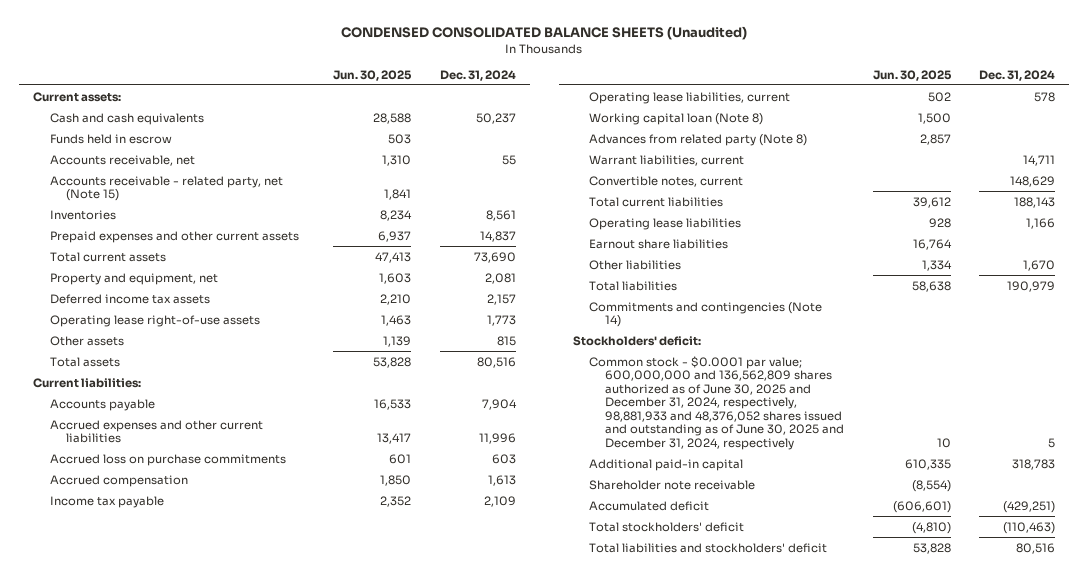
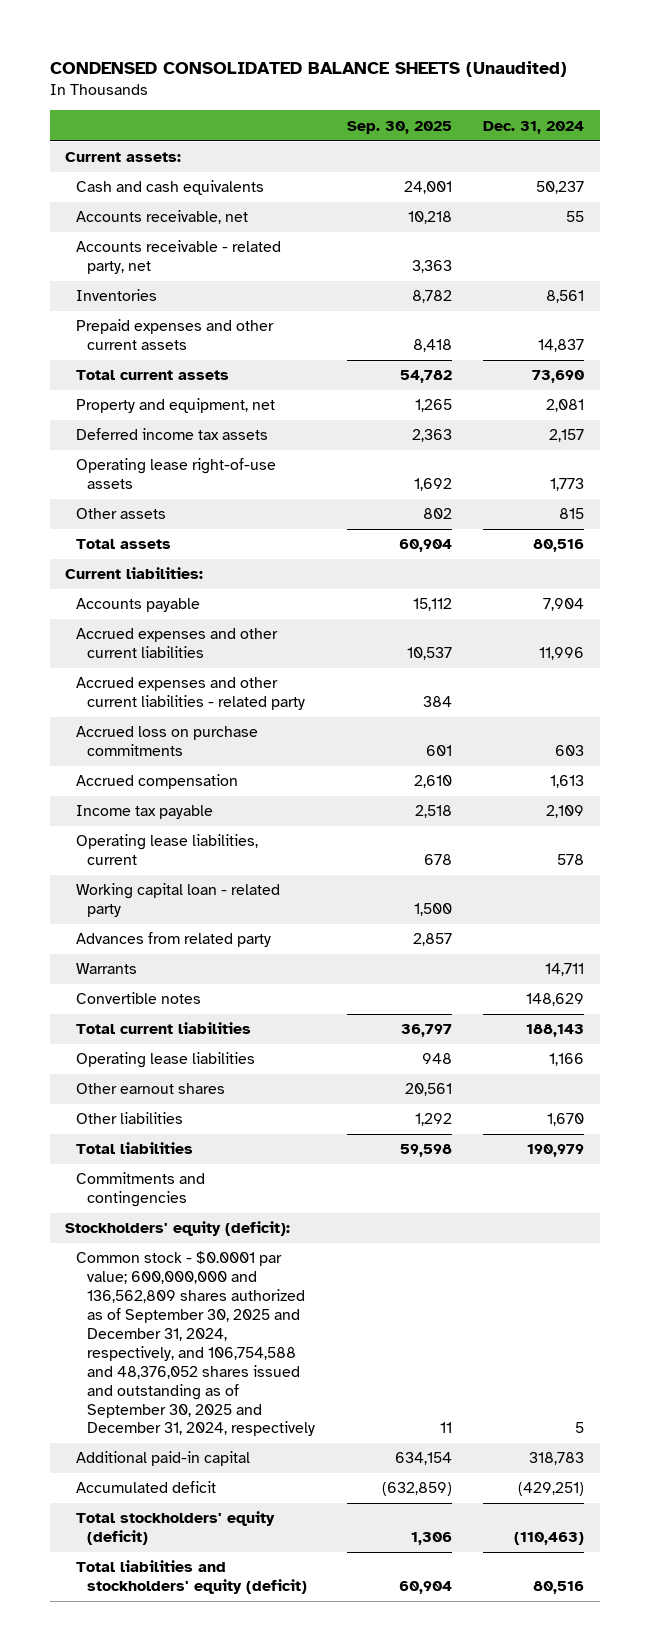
[333,69,413,81] Jun. 30, 2025 -> none
none -> [346,120,452,134] Sep. 30, 2025
[49,133,172,144] Funds held in escrow -> none
[49,175,283,202] Accounts receivable - related party, net (Note 15) -> [76,240,282,275] Accounts receivable - related party, net
none -> [76,677,306,711] Accrued expenses and other current liabilities - related party
[589,112,764,125] Working capital loan (Note 8) -> [76,883,281,918] Working capital loan - related party
[589,133,808,146] Advances from related party (Note 8) -> [76,932,272,948] Advances from related party
[589,154,745,166] Warrant liabilities, current -> [76,963,138,975] Warrants
[589,175,744,187] Convertible notes, current -> [76,992,202,1005] Convertible notes
[589,238,729,249] Earnout share liabilities -> none
none -> [76,1083,226,1095] Other earnout shares
[589,301,823,328] Commitments and contingencies (Note 14) -> [76,1172,206,1208] Commitments and contingencies
[572,335,701,346] Stockholders' deficit: -> [65,1221,291,1237] Stockholders' equity (deficit):
[589,355,845,450] Common stock - $0.0001 par value; 600,000,000 and 136,562,809 shares authorized as of June 30, 2025 and December 31, 2024, respectively, 98,881,933 and 48,376,052 shares issued and outstanding as of June 30, 2025 and December 31, 2024, respectively -> [76,1251,316,1437] Common stock - $0.0001 par value; 600,000,000 and 136,562,809 shares authorized as of September 30, 2025 and December 31, 2024, respectively, and 106,754,588 and 48,376,052 shares issued and outstanding as of September 30, 2025 and December 31, 2024, respectively
[589,479,756,490] Shareholder note receivable -> none
[589,521,745,532] Total stockholders' deficit -> [76,1511,276,1546] Total stockholders' equity (deficit)
[589,542,828,553] Total liabilities and stockholders' deficit -> [76,1560,308,1595] Total liabilities and stockholders' equity (deficit)

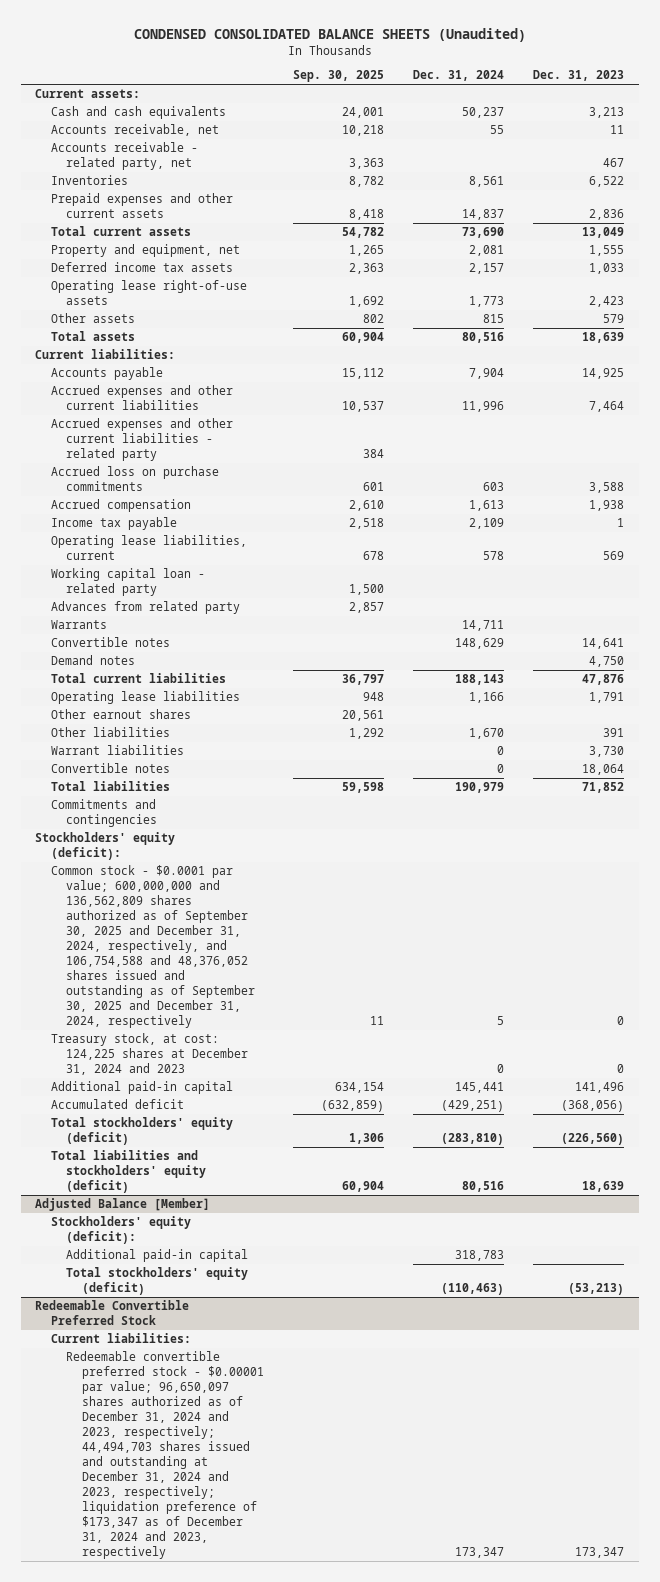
none -> [533,70,625,82] Dec. 31, 2023
none -> [50,655,135,666] Demand notes
none -> [50,745,184,756] Warrant liabilities
none -> [50,763,170,774] Convertible notes
none -> [50,1033,249,1076] Treasury stock, at cost: 124,225 shares at December 31, 2024 and 2023
[528,1452,584,1466] 318,783 -> [455,1082,505,1094] 145,441
[513,1532,584,1546] (110,463) -> [441,1133,505,1146] (283,810)
none -> [35,1198,211,1212] Adjusted Balance [Member]
none -> [50,1216,191,1245] Stockholders' equity (deficit):
none -> [66,1249,249,1263] Additional paid-in capital
none -> [66,1267,249,1296] Total stockholders' equity (deficit)
none -> [35,1300,190,1326] Redeemable Convertible Preferred Stock
none -> [50,1333,191,1344] Current liabilities:
none -> [66,1351,264,1560] Redeemable convertible preferred stock - $0.00001 par value; 96,650,097 shares authorized as of December 31, 2024 and 2023, respectively; 44,494,703 shares issued and outstanding at December 31, 2024 and 2023, respectively; liquidation preference of $173,347 as of December 31, 2024 and 2023, respectively

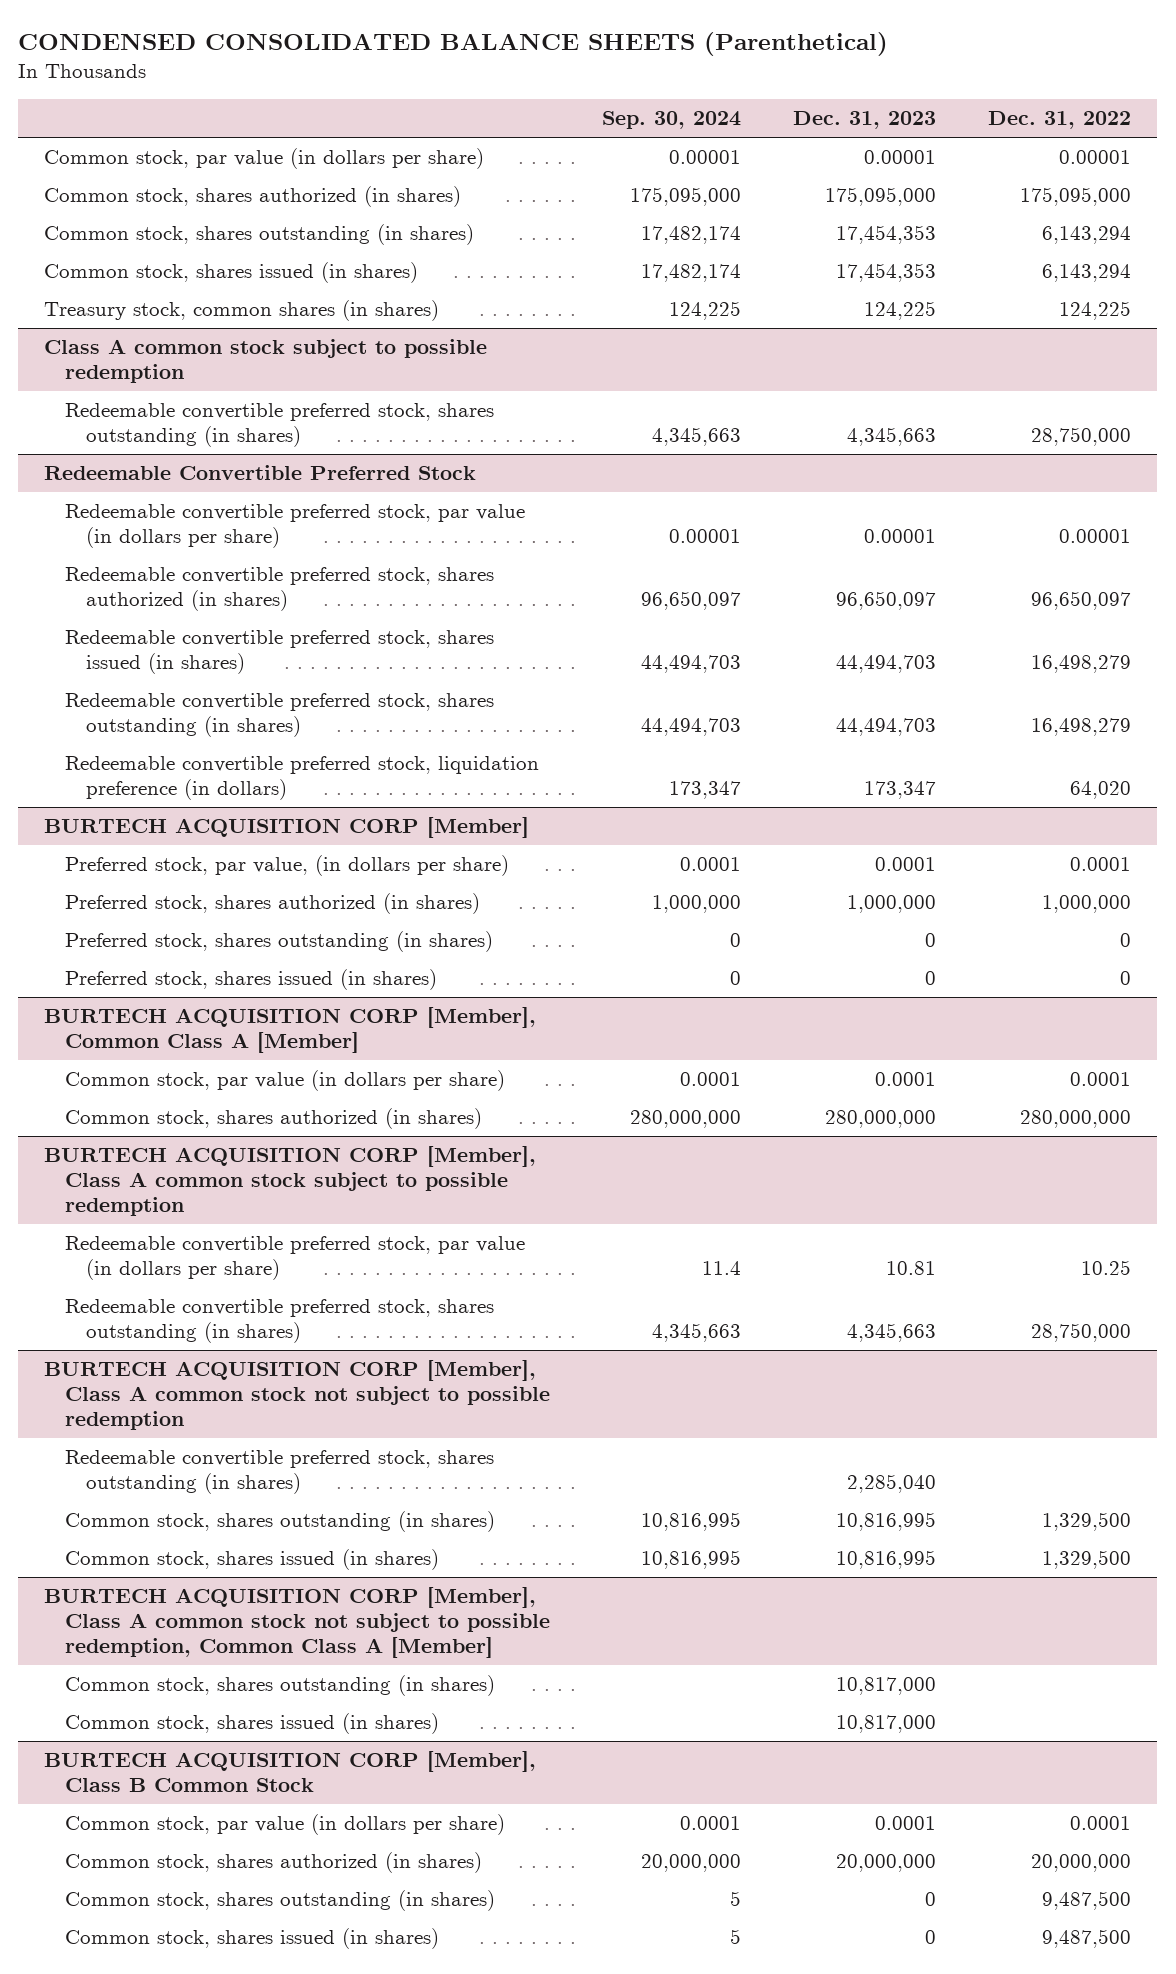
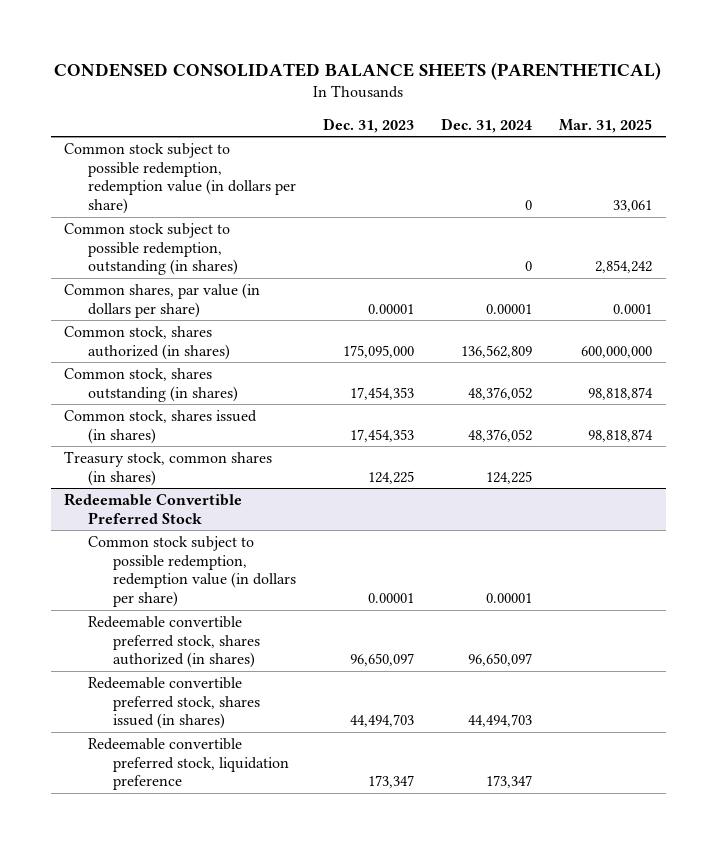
[18,32,889,57] CONDENSED CONSOLIDATED BALANCE SHEETS (Parenthetical) -> [54,61,662,80] CONDENSED CONSOLIDATED BALANCE SHEETS (PARENTHETICAL)
[602,111,742,130] Sep. 30, 2024 -> none
[988,111,1132,130] Dec. 31, 2022 -> none
none -> [441,117,533,133] Dec. 31, 2024
none -> [559,118,653,133] Mar. 31, 2025
none -> [64,142,297,215] Common stock subject to possible redemption, redemption value (in dollars per share)
none -> [64,222,239,276] Common stock subject to possible redemption, outstanding (in shares)
[44,148,485,170] Common stock, par value (in dollars per share) -> [64,282,261,318] Common shares, par value (in dollars per share)
[44,339,488,384] Class A common stock subject to possible redemption -> none
[65,403,495,448] Redeemable convertible preferred stock, shares outstanding (in shares) -> none
[65,504,526,549] Redeemable convertible preferred stock, par value (in dollars per share) -> [88,535,296,608] Common stock subject to possible redemption, redemption value (in dollars per share)
[65,693,495,738] Redeemable convertible preferred stock, shares outstanding (in shares) -> none
[44,817,530,839] BURTECH ACQUISITION CORP [Member] -> none
[65,855,510,877] Preferred stock, par value, (in dollars per share) -> none
[65,893,481,915] Preferred stock, shares authorized (in shares) -> none
[65,931,494,953] Preferred stock, shares outstanding (in shares) -> none
[65,969,438,991] Preferred stock, shares issued (in shares) -> none
[44,1007,537,1054] BURTECH ACQUISITION CORP [Member], Common Class A [Member] -> none
[65,1070,506,1092] Common stock, par value (in dollars per share) -> none
[65,1108,483,1130] Common stock, shares authorized (in shares) -> none
[44,1146,537,1217] BURTECH ACQUISITION CORP [Member], Class A common stock subject to possible redemption -> none
[65,1236,526,1281] Redeemable convertible preferred stock, par value (in dollars per share) -> none
[65,1299,495,1344] Redeemable convertible preferred stock, shares outstanding (in shares) -> none
[44,1360,551,1431] BURTECH ACQUISITION CORP [Member], Class A common stock not subject to possible redemption -> none
[65,1450,495,1495] Redeemable convertible preferred stock, shares outstanding (in shares) -> none
[65,1511,496,1533] Common stock, shares outstanding (in shares) -> none
[65,1549,440,1571] Common stock, shares issued (in shares) -> none
[44,1587,551,1659] BURTECH ACQUISITION CORP [Member], Class A common stock not subject to possible redemption, Common Class A [Member] -> none
[65,1675,496,1697] Common stock, shares outstanding (in shares) -> none
[65,1713,440,1735] Common stock, shares issued (in shares) -> none
[44,1751,537,1793] BURTECH ACQUISITION CORP [Member], Class B Common Stock -> none
[65,1814,506,1836] Common stock, par value (in dollars per share) -> none
[65,1852,483,1874] Common stock, shares authorized (in shares) -> none
[65,1890,496,1912] Common stock, shares outstanding (in shares) -> none
[65,1928,440,1950] Common stock, shares issued (in shares) -> none
[65,756,540,801] Redeemable convertible preferred stock, liquidation preference (in dollars) -> [88,737,289,791] Redeemable convertible preferred stock, liquidation preference

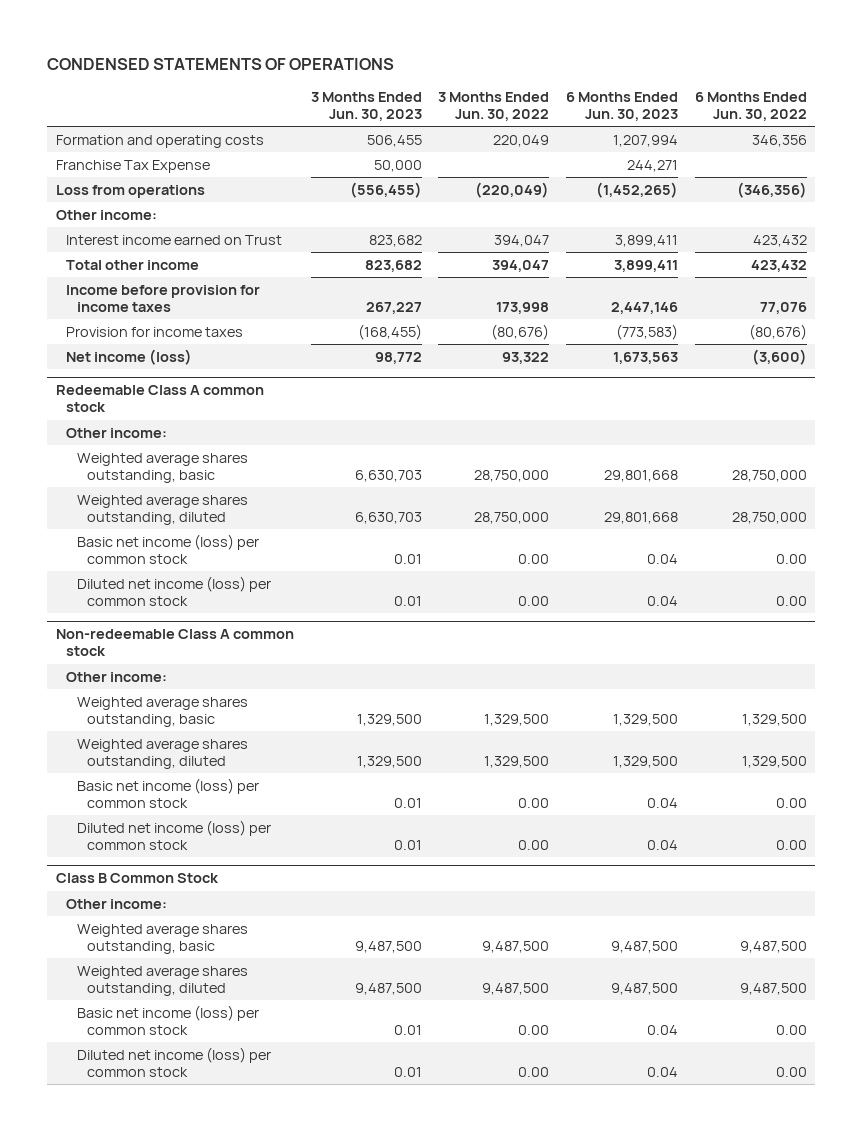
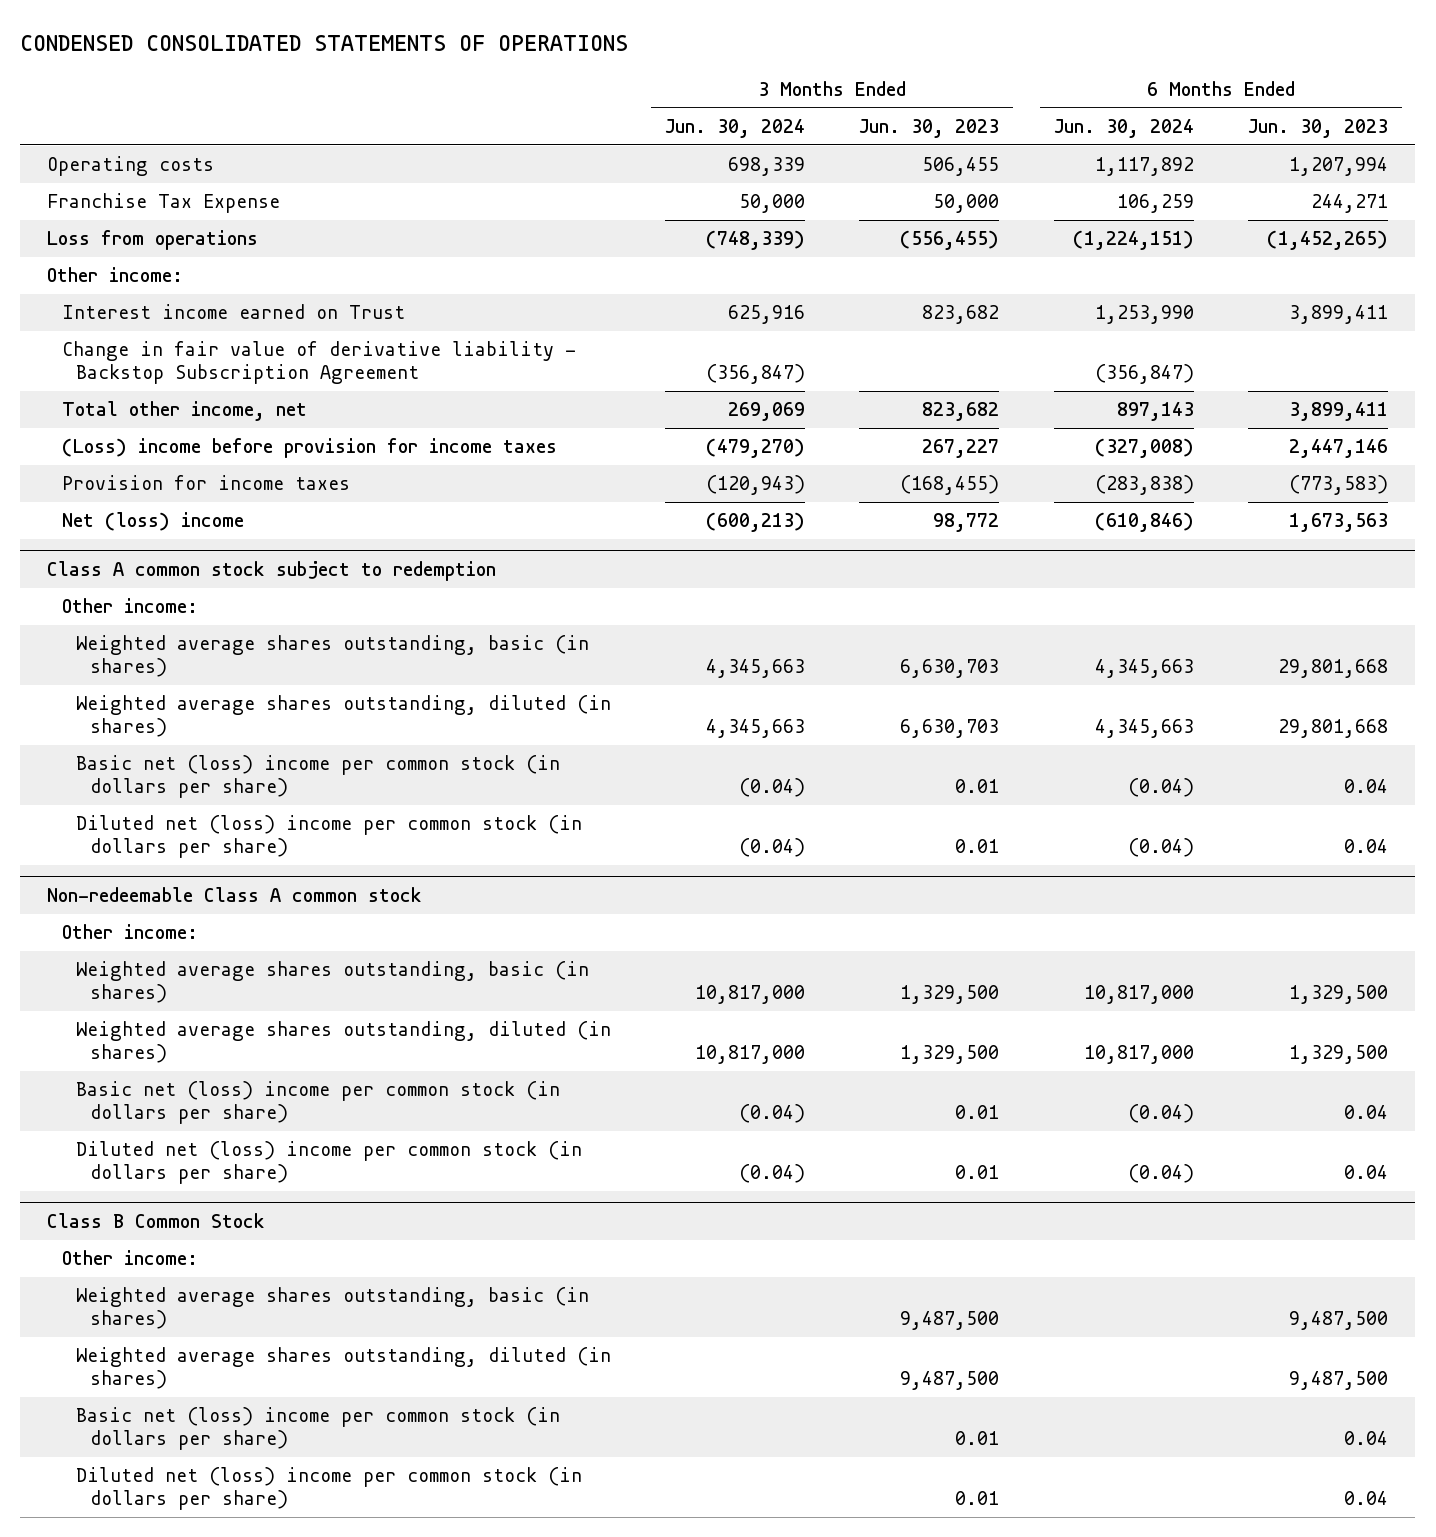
[47,57,395,70] CONDENSED STATEMENTS OF OPERATIONS -> [20,34,629,51] CONDENSED CONSOLIDATED STATEMENTS OF OPERATIONS
[438,92,550,122] 3 Months Ended Jun. 30, 2022 -> none
[695,92,808,122] 6 Months Ended Jun. 30, 2022 -> none
none -> [664,119,805,139] Jun. 30, 2024
none -> [1053,119,1194,139] Jun. 30, 2024
[55,134,264,148] Formation and operating costs -> [47,156,215,177] Operating costs
none -> [61,341,576,385] Change in fair value of derivative liability - Backstop Subscription Agreement
[66,259,200,270] Total other income -> [61,401,307,422] Total other income, net
[66,284,261,312] Income before provision for income taxes -> [61,438,557,459] (Loss) income before provision for income taxes
[66,348,193,365] Net income (loss) -> [61,512,244,532] Net (loss) income
[55,385,264,413] Redeemable Class A common stock -> [47,560,497,581] Class A common stock subject to redemption
[76,452,248,483] Weighted average shares outstanding, basic -> [75,635,589,678] Weighted average shares outstanding, basic (in shares)
[76,494,248,525] Weighted average shares outstanding, diluted -> [75,695,611,738] Weighted average shares outstanding, diluted (in shares)
[76,533,259,564] Basic net income (loss) per common stock -> [75,755,560,799] Basic net (loss) income per common stock (in dollars per share)
[76,575,271,606] Diluted net income (loss) per common stock -> [75,815,582,859] Diluted net (loss) income per common stock (in dollars per share)
[76,696,248,727] Weighted average shares outstanding, basic -> [75,961,589,1004] Weighted average shares outstanding, basic (in shares)
[76,738,248,769] Weighted average shares outstanding, diluted -> [75,1021,611,1064] Weighted average shares outstanding, diluted (in shares)
[76,777,259,808] Basic net income (loss) per common stock -> [75,1081,560,1125] Basic net (loss) income per common stock (in dollars per share)
[76,819,271,850] Diluted net income (loss) per common stock -> [75,1141,582,1185] Diluted net (loss) income per common stock (in dollars per share)
[76,923,248,954] Weighted average shares outstanding, basic -> [75,1287,589,1330] Weighted average shares outstanding, basic (in shares)
[76,965,248,996] Weighted average shares outstanding, diluted -> [75,1347,611,1390] Weighted average shares outstanding, diluted (in shares)
[76,1004,259,1035] Basic net income (loss) per common stock -> [75,1407,560,1451] Basic net (loss) income per common stock (in dollars per share)
[76,1046,271,1077] Diluted net income (loss) per common stock -> [75,1467,582,1511] Diluted net (loss) income per common stock (in dollars per share)

